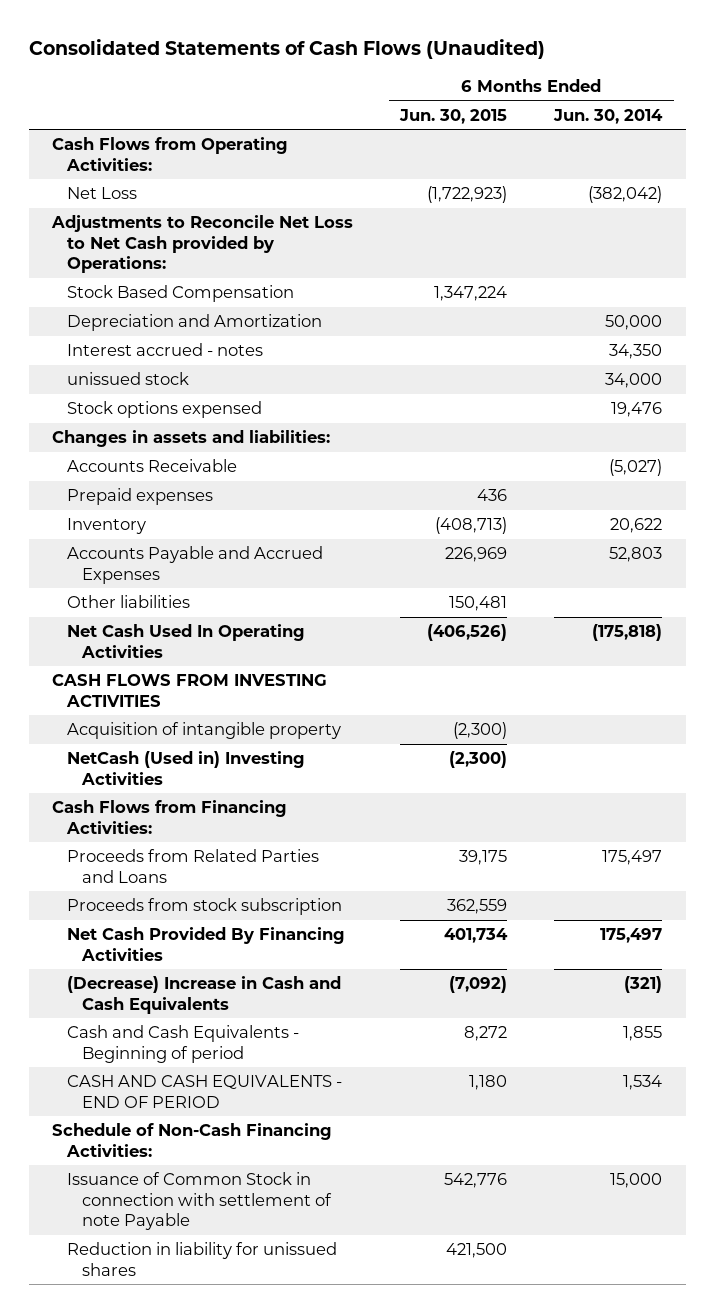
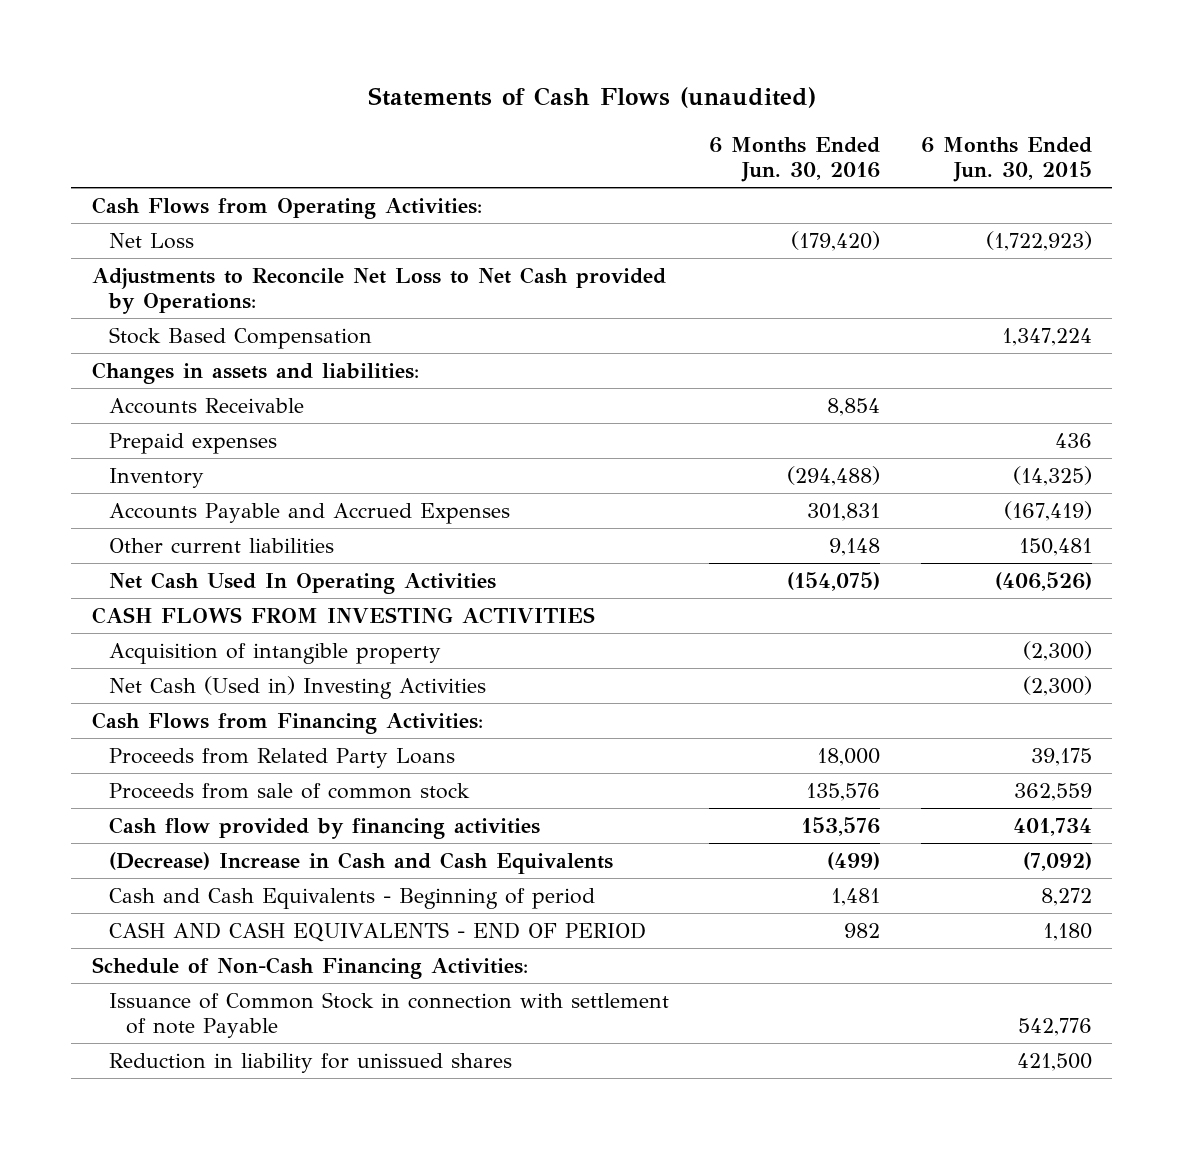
[28,38,545,59] Consolidated Statements of Cash Flows (Unaudited) -> [367,87,816,109] Statements of Cash Flows (unaudited)
[553,108,664,124] Jun. 30, 2014 -> none
none -> [709,136,881,183] 6 Months Ended Jun. 30, 2016
[66,314,322,332] Depreciation and Amortization -> none
[66,343,263,357] Interest accrued - notes -> none
[66,372,189,386] unissued stock -> none
[66,401,262,419] Stock options expensed -> none
[435,517,508,535] (408,713) -> [1013,465,1093,486] (14,325)
[445,547,508,563] 226,969 -> [1004,500,1093,521] (167,419)
[66,595,190,609] Other liabilities -> [108,537,334,553] Other current liabilities
[66,751,305,785] NetCash (Used in) Investing Activities -> [108,675,486,699] Net Cash (Used in) Investing Activities
[66,849,319,883] Proceeds from Related Parties and Loans -> [108,747,455,768] Proceeds from Related Party Loans
[66,898,342,916] Proceeds from stock subscription -> [108,782,470,799] Proceeds from sale of common stock
[66,927,345,961] Net Cash Provided By Financing Activities -> [108,816,540,839] Cash flow provided by financing activities

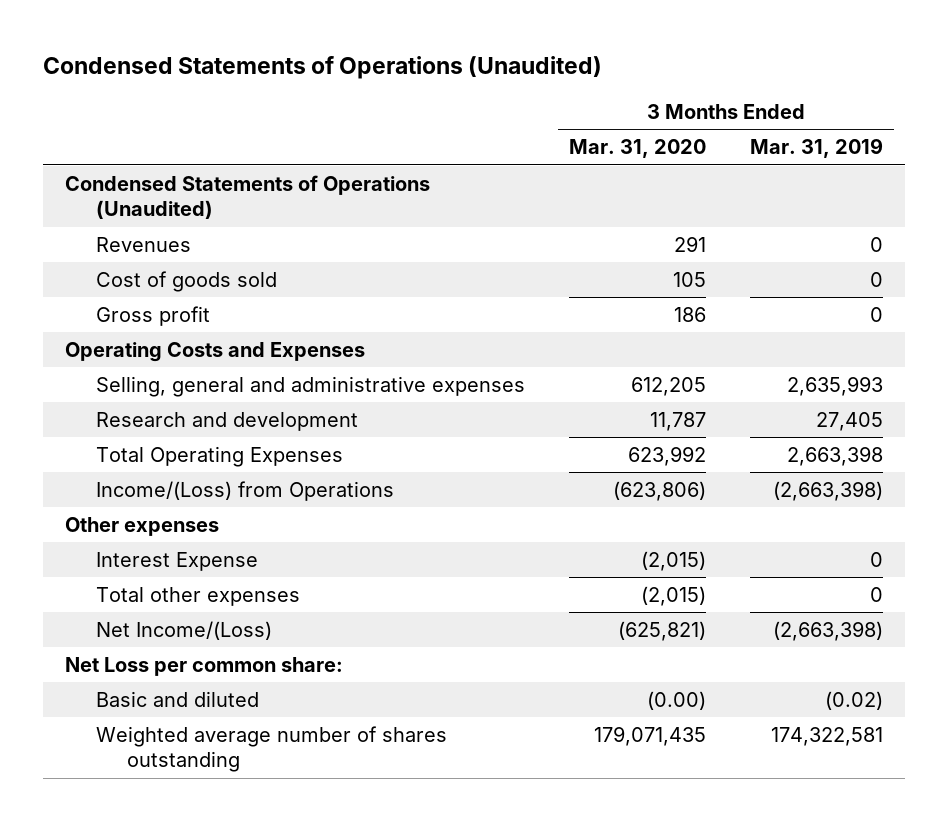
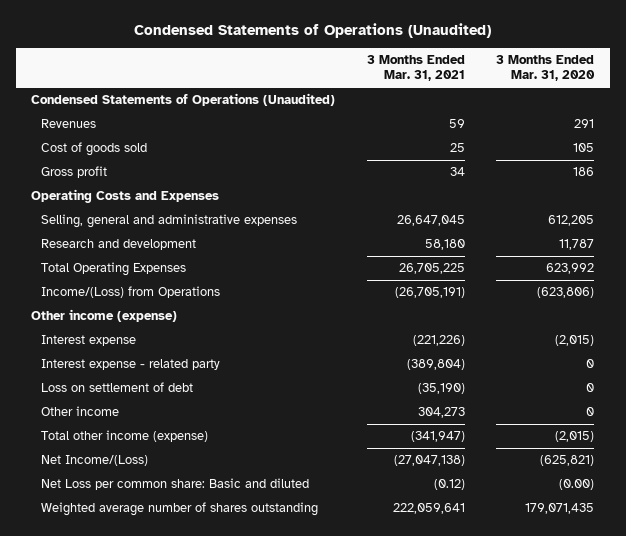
[750,138,884,159] Mar. 31, 2019 -> none
none -> [366,55,465,82] 3 Months Ended Mar. 31, 2021
[65,516,220,536] Other expenses -> none
none -> [31,309,178,323] Other income (expense)
[95,551,258,571] Interest Expense -> [41,335,137,347] Interest expense
none -> [41,359,221,371] Interest expense - related party
none -> [41,382,194,393] Loss on settlement of debt
none -> [41,406,120,417] Other income
[95,586,300,606] Total other expenses -> [41,430,209,443] Total other income (expense)
[65,656,344,676] Net Loss per common share: -> none
[95,690,259,707] Basic and diluted -> [41,478,310,491] Net Loss per common share: Basic and diluted

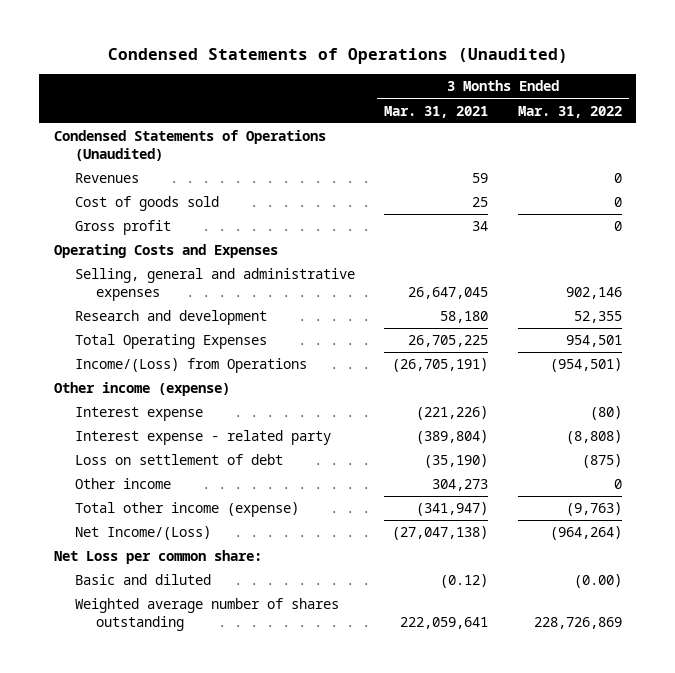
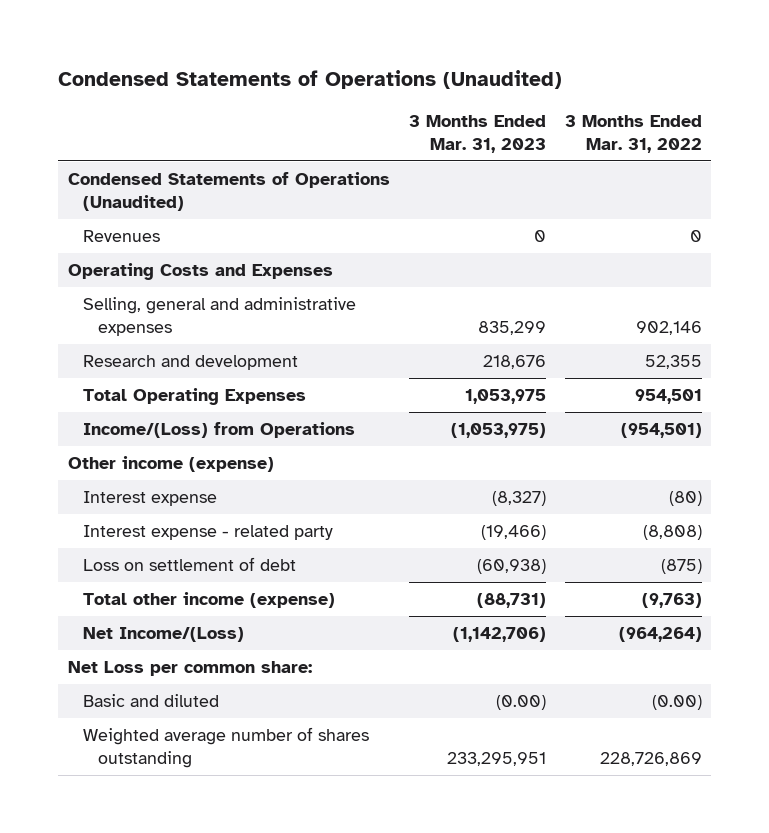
[384,105,489,118] Mar. 31, 2021 -> none
none -> [408,114,546,153] 3 Months Ended Mar. 31, 2023
[74,196,219,212] Cost of goods sold -> none
[74,220,171,236] Gross profit -> none
[74,478,171,490] Other income -> none

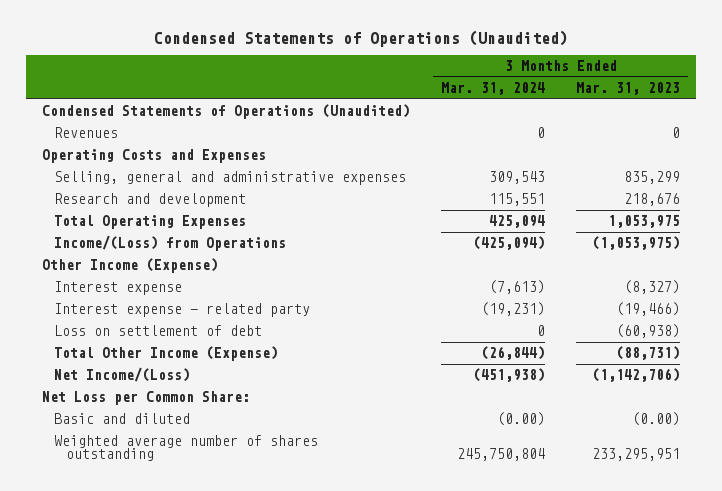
[564,114,702,153] 3 Months Ended Mar. 31, 2022 -> none
none -> [441,82,546,96] Mar. 31, 2024
[67,456,274,473] Other income (expense) -> [41,258,218,274] Other Income (Expense)
[82,592,335,609] Total other income (expense) -> [53,346,278,362] Total Other Income (Expense)
[67,661,312,677] Net Loss per common share: -> [41,391,250,406] Net Loss per Common Share:

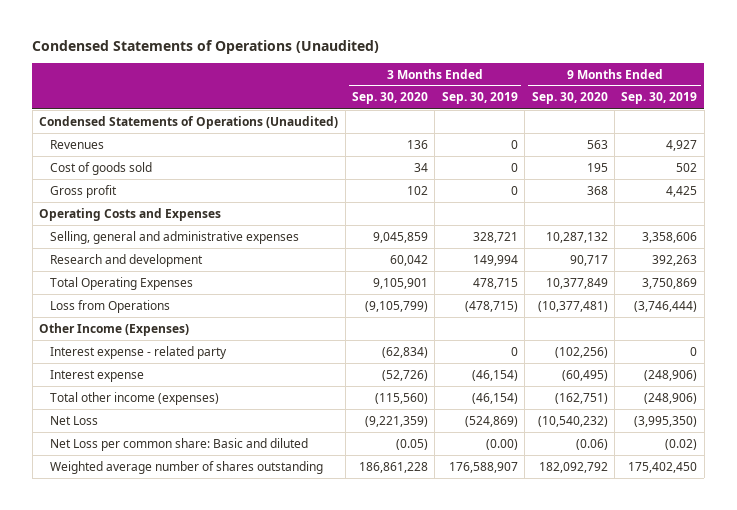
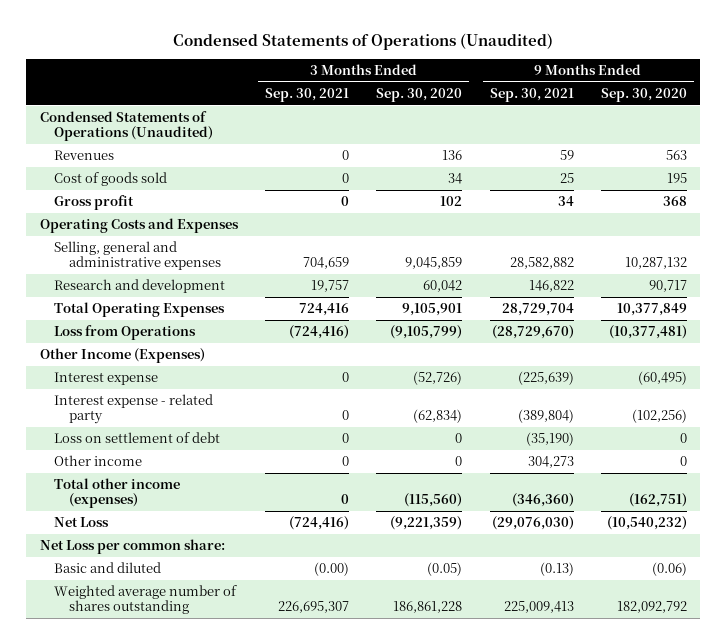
[441,92,518,105] Sep. 30, 2019 -> none
[621,92,698,105] Sep. 30, 2019 -> none
none -> [264,87,349,102] Sep. 30, 2021
none -> [489,87,574,102] Sep. 30, 2021
[49,345,227,359] Interest expense - related party -> [54,394,214,425] Interest expense - related party
none -> [54,432,221,444] Loss on settlement of debt
none -> [54,455,143,467] Other income
none -> [39,539,225,555] Net Loss per common share:
[49,437,308,451] Net Loss per common share: Basic and diluted -> [54,562,162,574] Basic and diluted

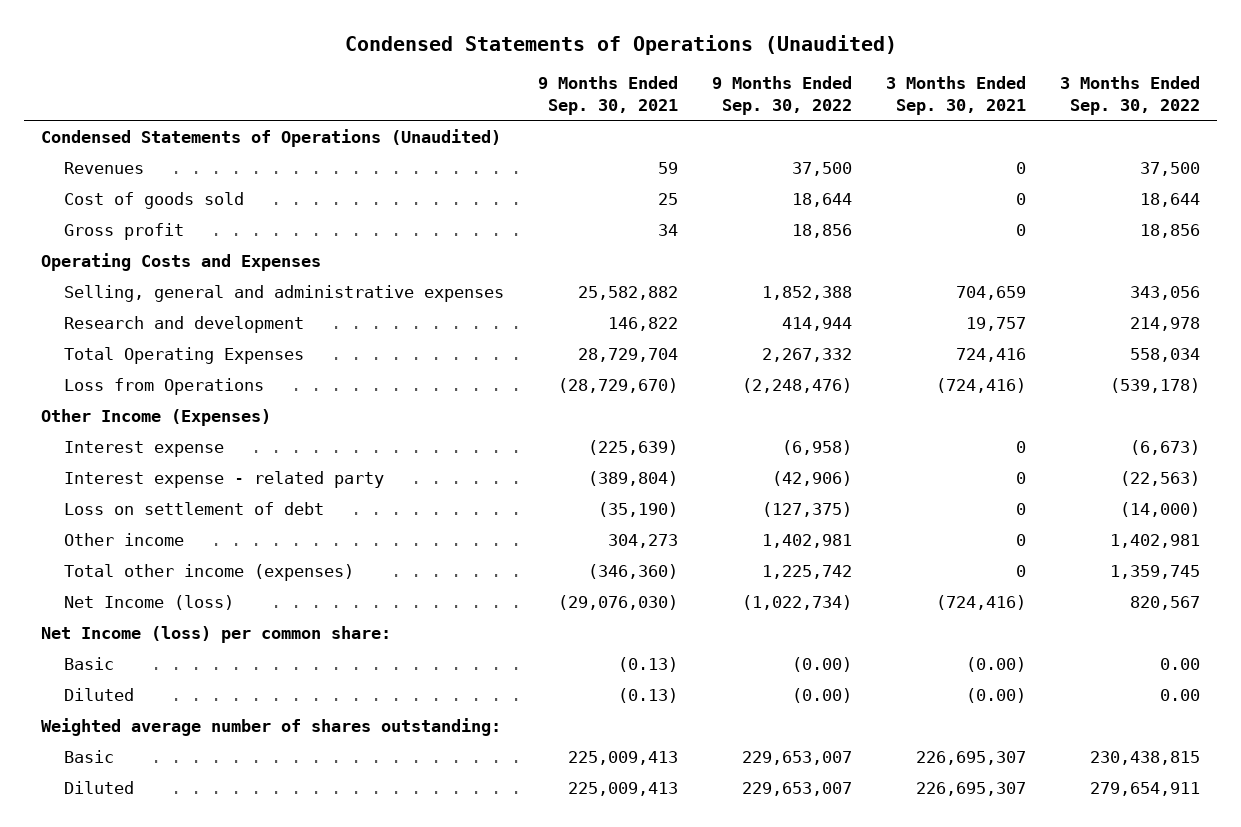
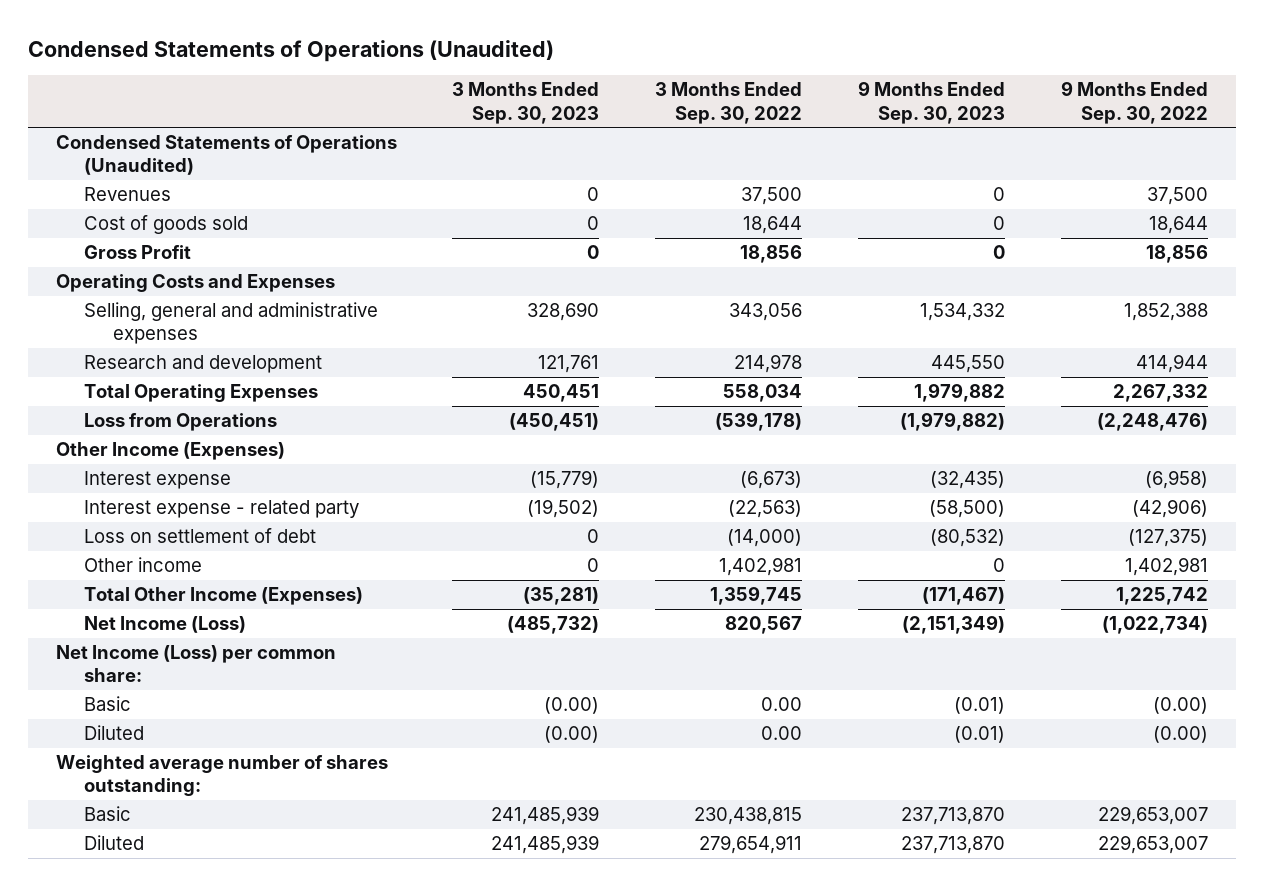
[537,76,678,115] 9 Months Ended Sep. 30, 2021 -> none
[885,76,1026,115] 3 Months Ended Sep. 30, 2021 -> none
none -> [452,82,600,124] 3 Months Ended Sep. 30, 2023
none -> [857,81,1005,124] 9 Months Ended Sep. 30, 2023
[64,222,185,240] Gross profit -> [84,245,192,260] Gross Profit
[64,563,355,581] Total other income (expenses) -> [84,587,364,606] Total Other Income (Expenses)
[64,594,235,610] Net Income (loss) -> [84,616,247,634] Net Income (Loss)
[41,625,392,643] Net Income (loss) per common share: -> [55,645,336,683] Net Income (Loss) per common share:

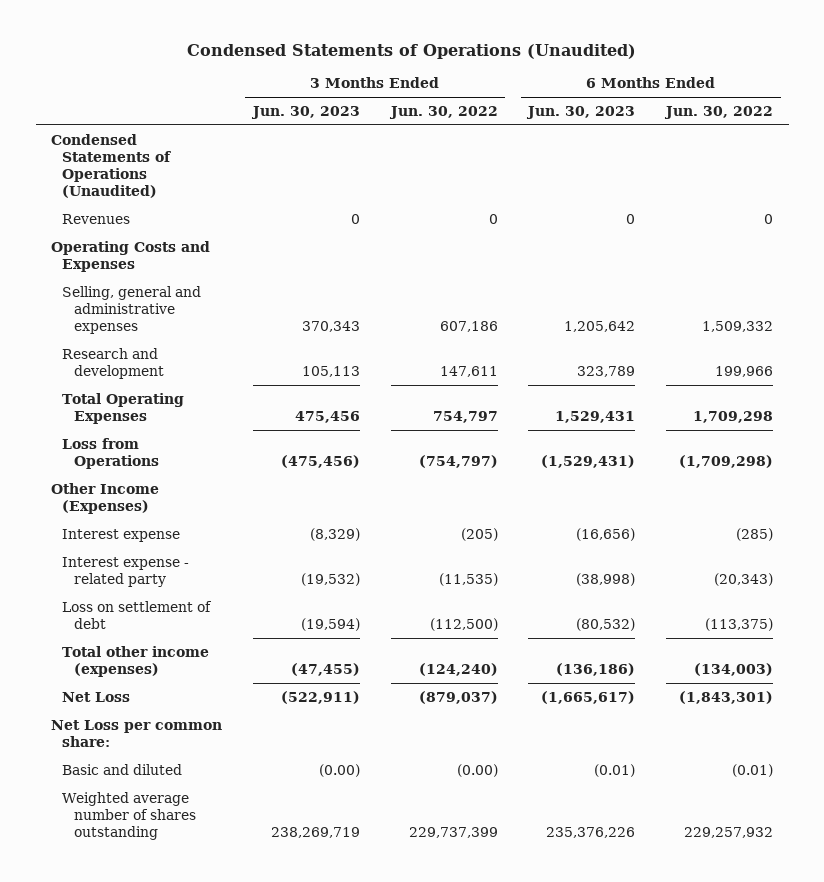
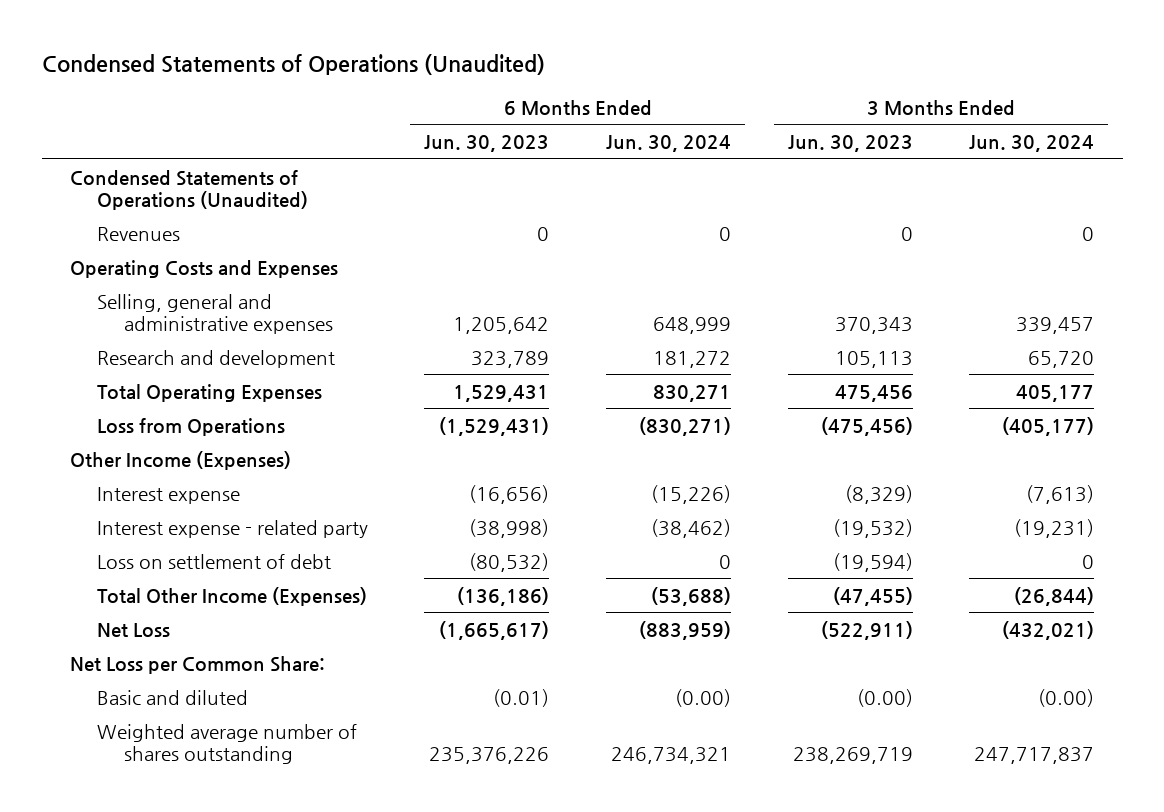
[388,106,498,120] Jun. 30, 2022 -> none
[664,106,774,120] Jun. 30, 2022 -> none
none -> [606,135,732,153] Jun. 30, 2024
none -> [969,135,1095,153] Jun. 30, 2024
[62,645,210,677] Total other income (expenses) -> [96,586,367,606] Total Other Income (Expenses)
[51,719,223,747] Net Loss per common share: -> [70,655,326,674] Net Loss per Common Share:

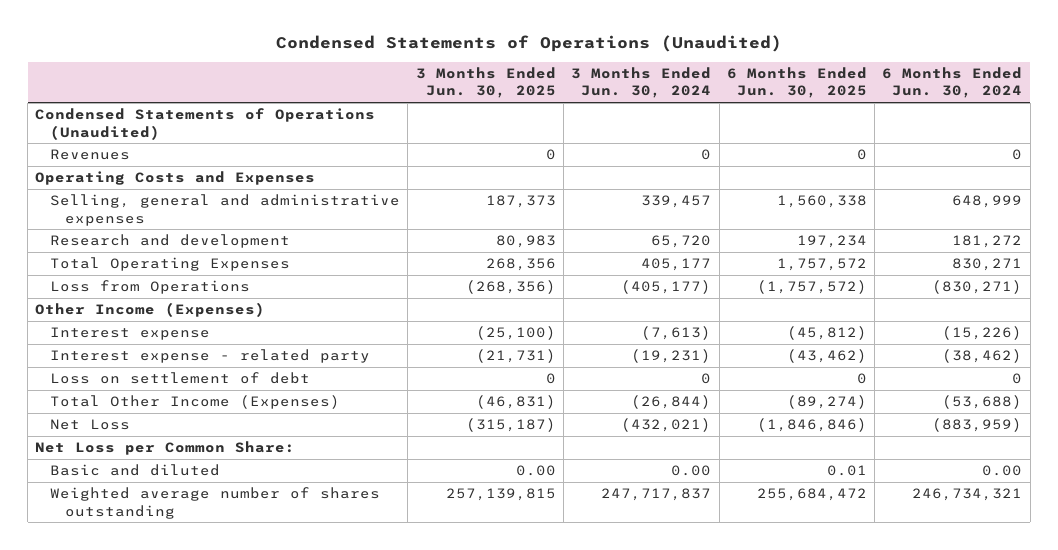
[424,135,550,153] Jun. 30, 2023 -> none
[787,135,913,153] Jun. 30, 2023 -> none
none -> [415,66,556,99] 3 Months Ended Jun. 30, 2025
none -> [726,66,867,99] 6 Months Ended Jun. 30, 2025
[675,688,732,707] (0.00) -> [982,465,1023,477] 0.00
[1038,688,1095,707] (0.00) -> [671,465,712,477] 0.00

